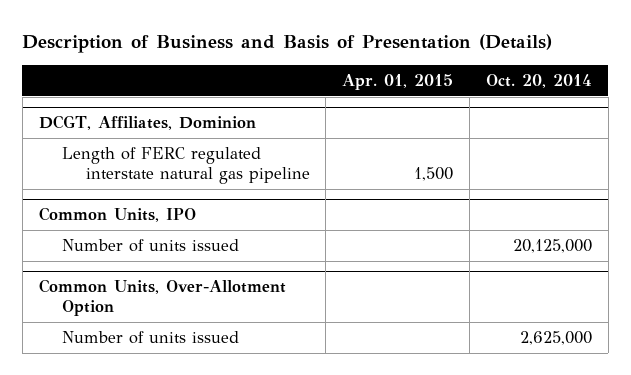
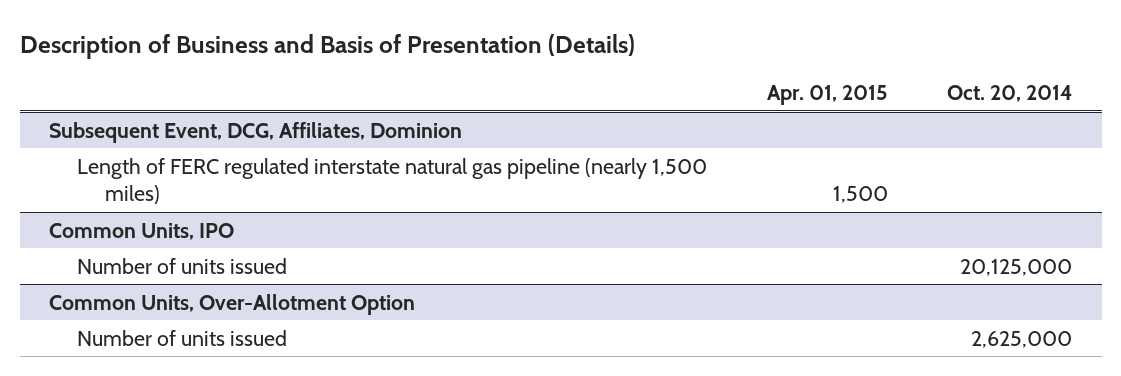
[38,115,256,131] DCGT, Affiliates, Dominion -> none
none -> [49,121,463,143] Subsequent Event, DCG, Affiliates, Dominion
[62,147,310,185] Length of FERC regulated interstate natural gas pipeline -> [77,157,708,205] Length of FERC regulated interstate natural gas pipeline (nearly 1,500 miles)

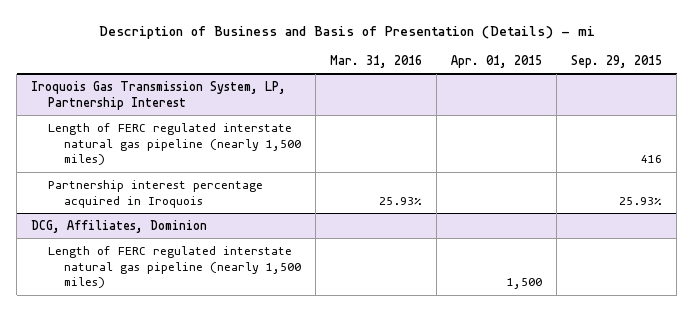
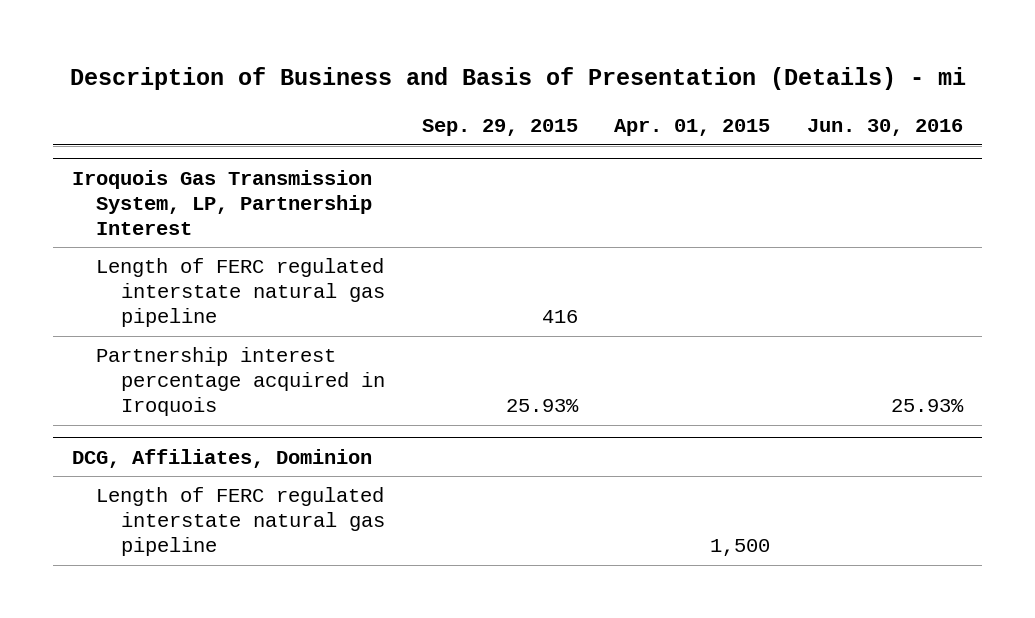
[330,54,423,68] Mar. 31, 2016 -> none
none -> [807,118,964,136] Jun. 30, 2016
[47,122,301,166] Length of FERC regulated interstate natural gas pipeline (nearly 1,500 miles) -> [96,258,385,328] Length of FERC regulated interstate natural gas pipeline
[47,245,301,289] Length of FERC regulated interstate natural gas pipeline (nearly 1,500 miles) -> [96,487,385,557] Length of FERC regulated interstate natural gas pipeline

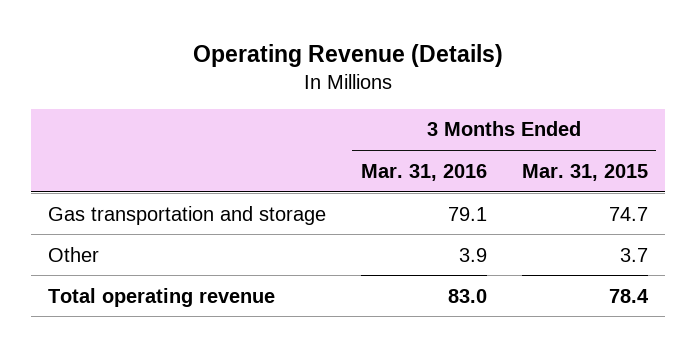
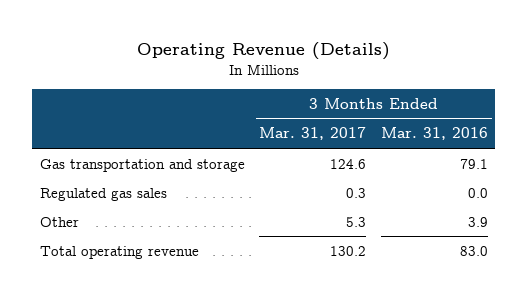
[521,163,648,181] Mar. 31, 2015 -> none
none -> [259,127,367,141] Mar. 31, 2017
none -> [39,187,167,201] Regulated gas sales

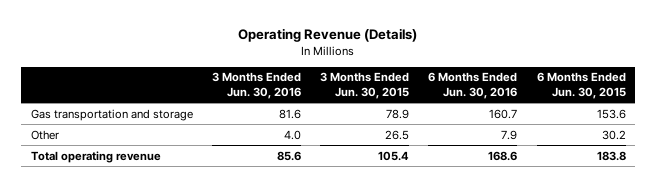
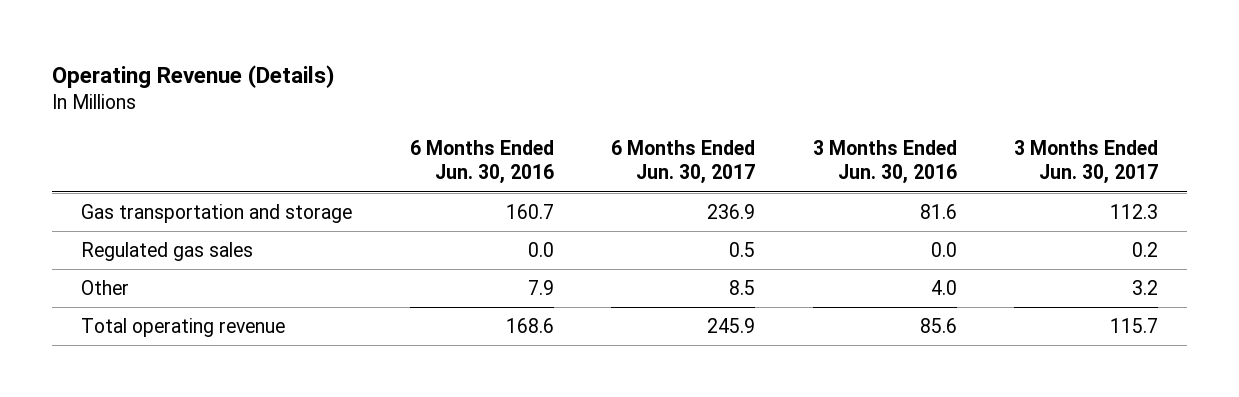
[320,72,410,99] 3 Months Ended Jun. 30, 2015 -> none
[536,72,626,99] 6 Months Ended Jun. 30, 2015 -> none
none -> [611,139,756,185] 6 Months Ended Jun. 30, 2017
none -> [1014,139,1159,185] 3 Months Ended Jun. 30, 2017
none -> [80,242,253,262] Regulated gas sales

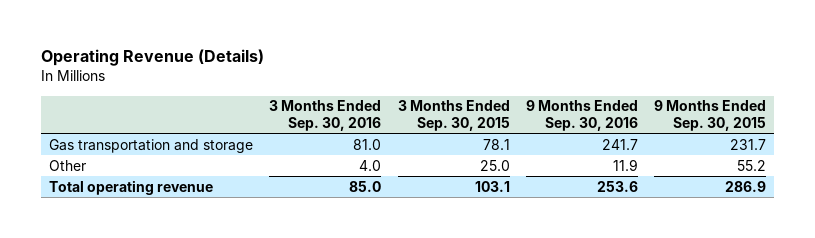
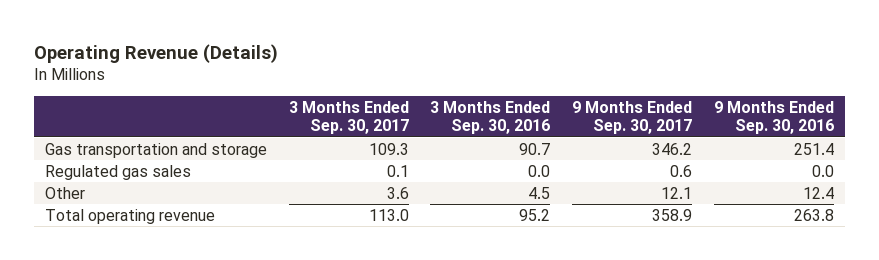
[397,100,510,131] 3 Months Ended Sep. 30, 2015 -> none
[654,100,767,131] 9 Months Ended Sep. 30, 2015 -> none
none -> [288,100,409,135] 3 Months Ended Sep. 30, 2017
none -> [572,100,693,135] 9 Months Ended Sep. 30, 2017
[353,138,382,150] 81.0 -> [519,142,551,155] 90.7
[601,138,638,150] 241.7 -> [793,142,834,155] 251.4
none -> [44,164,191,180] Regulated gas sales
[359,159,382,171] 4.0 -> [528,186,551,199] 4.5
[612,158,638,171] 11.9 -> [802,186,834,199] 12.4
[349,180,382,192] 85.0 -> [519,208,551,221] 95.2
[596,180,638,192] 253.6 -> [793,208,834,221] 263.8

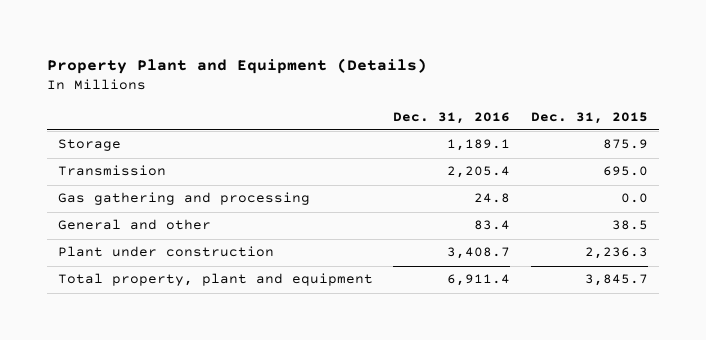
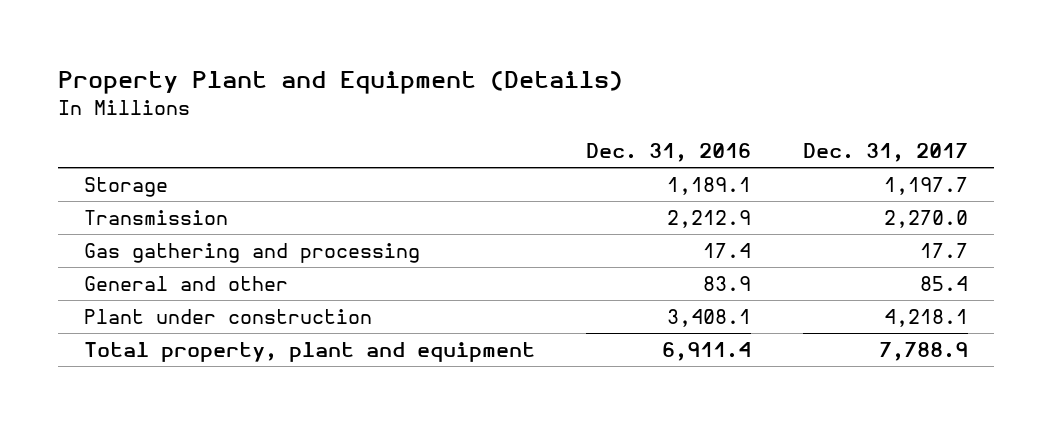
[531,111,649,124] Dec. 31, 2015 -> none
none -> [803,143,969,163] Dec. 31, 2017
[447,166,511,179] 2,205.4 -> [667,210,752,229] 2,212.9
[474,193,511,204] 24.8 -> [703,243,752,259] 17.4
[474,220,511,231] 83.4 -> [703,276,752,292] 83.9
[447,247,511,260] 3,408.7 -> [667,309,752,328] 3,408.1

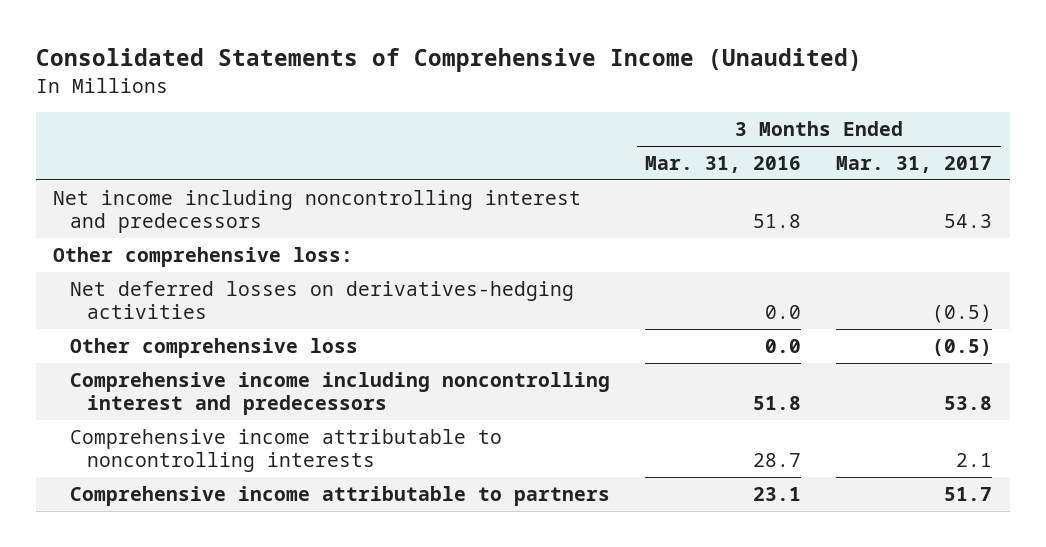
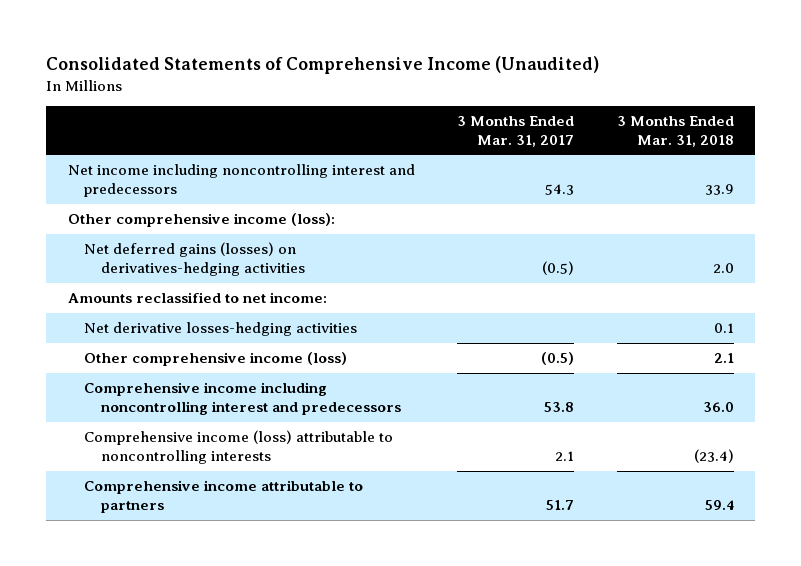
[645,156,802,174] Mar. 31, 2016 -> none
none -> [616,115,734,147] 3 Months Ended Mar. 31, 2018
[53,246,354,267] Other comprehensive loss: -> [67,213,335,228] Other comprehensive income (loss):
[70,280,575,319] Net deferred losses on derivatives-hedging activities -> [84,242,305,277] Net deferred gains (losses) on derivatives-hedging activities
none -> [67,292,327,304] Amounts reclassified to net income:
none -> [84,322,358,337] Net derivative losses-hedging activities
[70,337,359,358] Other comprehensive loss -> [84,352,348,367] Other comprehensive income (loss)
[70,428,503,472] Comprehensive income attributable to noncontrolling interests -> [84,430,394,465] Comprehensive income (loss) attributable to noncontrolling interests

